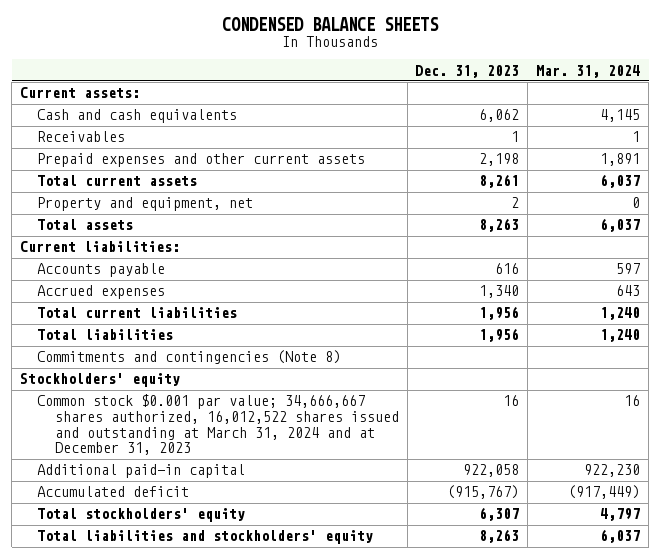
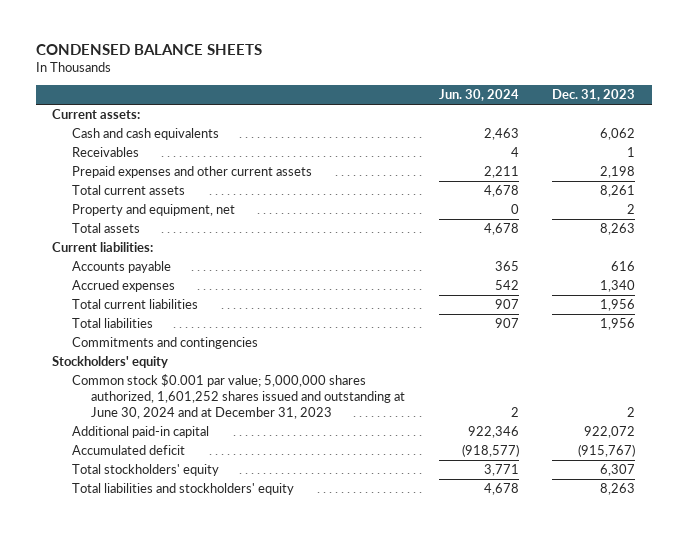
[536,64,641,78] Mar. 31, 2024 -> none
none -> [438,89,519,102] Jun. 30, 2024
[37,350,342,365] Commitments and contingencies (Note 8) -> [71,337,258,350] Commitments and contingencies
[37,394,399,456] Common stock $0.001 par value; 34,666,667 shares authorized, 16,012,522 shares issued and outstanding at March 31, 2024 and at December 31, 2023 -> [71,374,406,420] Common stock $0.001 par value; 5,000,000 shares authorized, 1,601,252 shares issued and outstanding at June 30, 2024 and at December 31, 2023
[503,395,520,407] 16 -> [626,407,635,418] 2
[463,464,520,478] 922,058 -> [583,426,635,439] 922,072

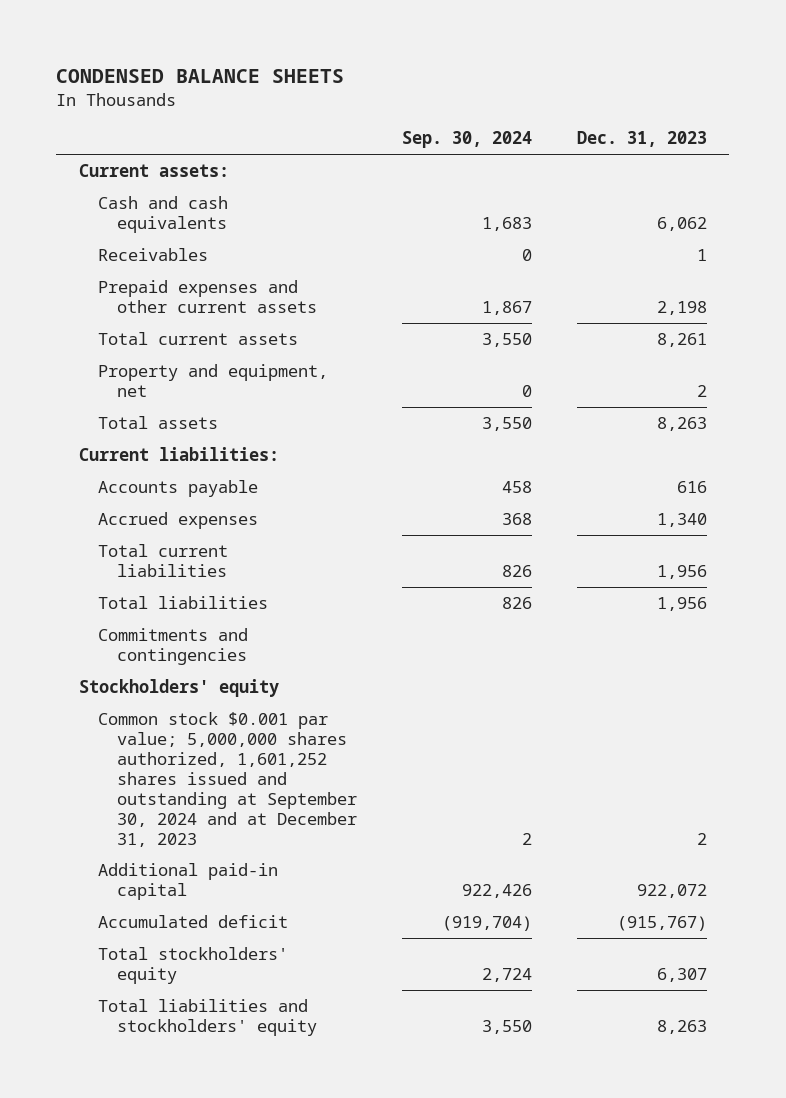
[438,89,519,102] Jun. 30, 2024 -> none
none -> [402,131,533,149] Sep. 30, 2024
[71,374,406,420] Common stock $0.001 par value; 5,000,000 shares authorized, 1,601,252 shares issued and outstanding at June 30, 2024 and at December 31, 2023 -> [98,711,358,847] Common stock $0.001 par value; 5,000,000 shares authorized, 1,601,252 shares issued and outstanding at September 30, 2024 and at December 31, 2023

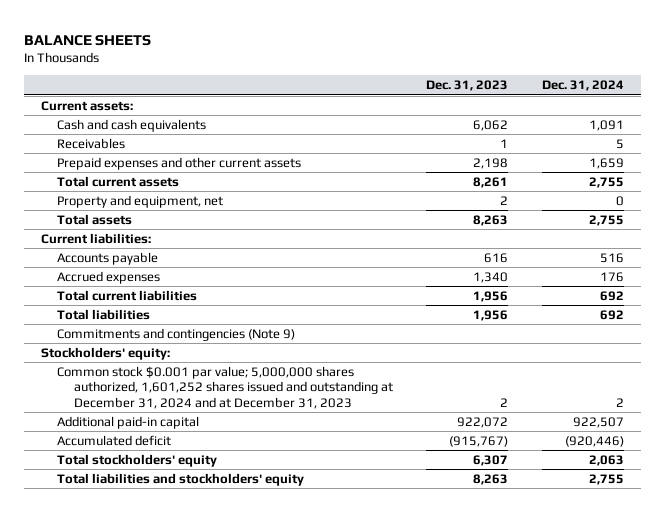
[56,68,345,83] CONDENSED BALANCE SHEETS -> [24,34,152,46] BALANCE SHEETS
[402,131,533,149] Sep. 30, 2024 -> none
none -> [541,80,624,92] Dec. 31, 2024
[98,627,249,665] Commitments and contingencies -> [57,327,296,341] Commitments and contingencies (Note 9)
[78,678,279,697] Stockholders' equity -> [40,346,170,360] Stockholders' equity:
[98,711,358,847] Common stock $0.001 par value; 5,000,000 shares authorized, 1,601,252 shares issued and outstanding at September 30, 2024 and at December 31, 2023 -> [57,365,393,409] Common stock $0.001 par value; 5,000,000 shares authorized, 1,601,252 shares issued and outstanding at December 31, 2024 and at December 31, 2023

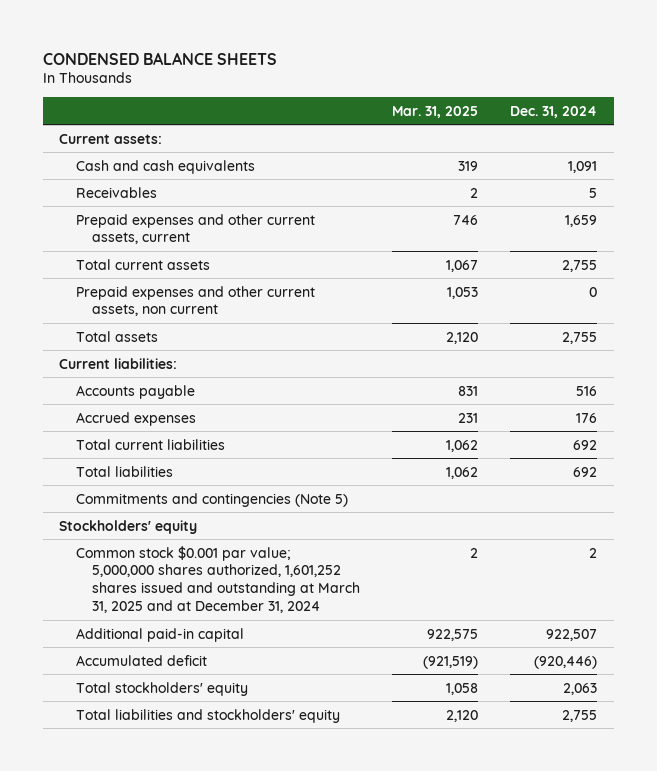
[24,34,152,46] BALANCE SHEETS -> [42,51,277,65] CONDENSED BALANCE SHEETS
[426,80,509,92] Dec. 31, 2023 -> none
none -> [392,105,479,118] Mar. 31, 2025
[57,156,302,170] Prepaid expenses and other current assets -> [75,213,315,245] Prepaid expenses and other current assets, current
[57,194,224,208] Property and equipment, net -> none
none -> [75,285,315,317] Prepaid expenses and other current assets, non current
[57,327,296,341] Commitments and contingencies (Note 9) -> [75,492,348,507] Commitments and contingencies (Note 5)
[40,346,170,360] Stockholders' equity: -> [59,519,198,534] Stockholders' equity
[57,365,393,409] Common stock $0.001 par value; 5,000,000 shares authorized, 1,601,252 shares issued and outstanding at December 31, 2024 and at December 31, 2023 -> [75,545,361,613] Common stock $0.001 par value; 5,000,000 shares authorized, 1,601,252 shares issued and outstanding at March 31, 2025 and at December 31, 2024

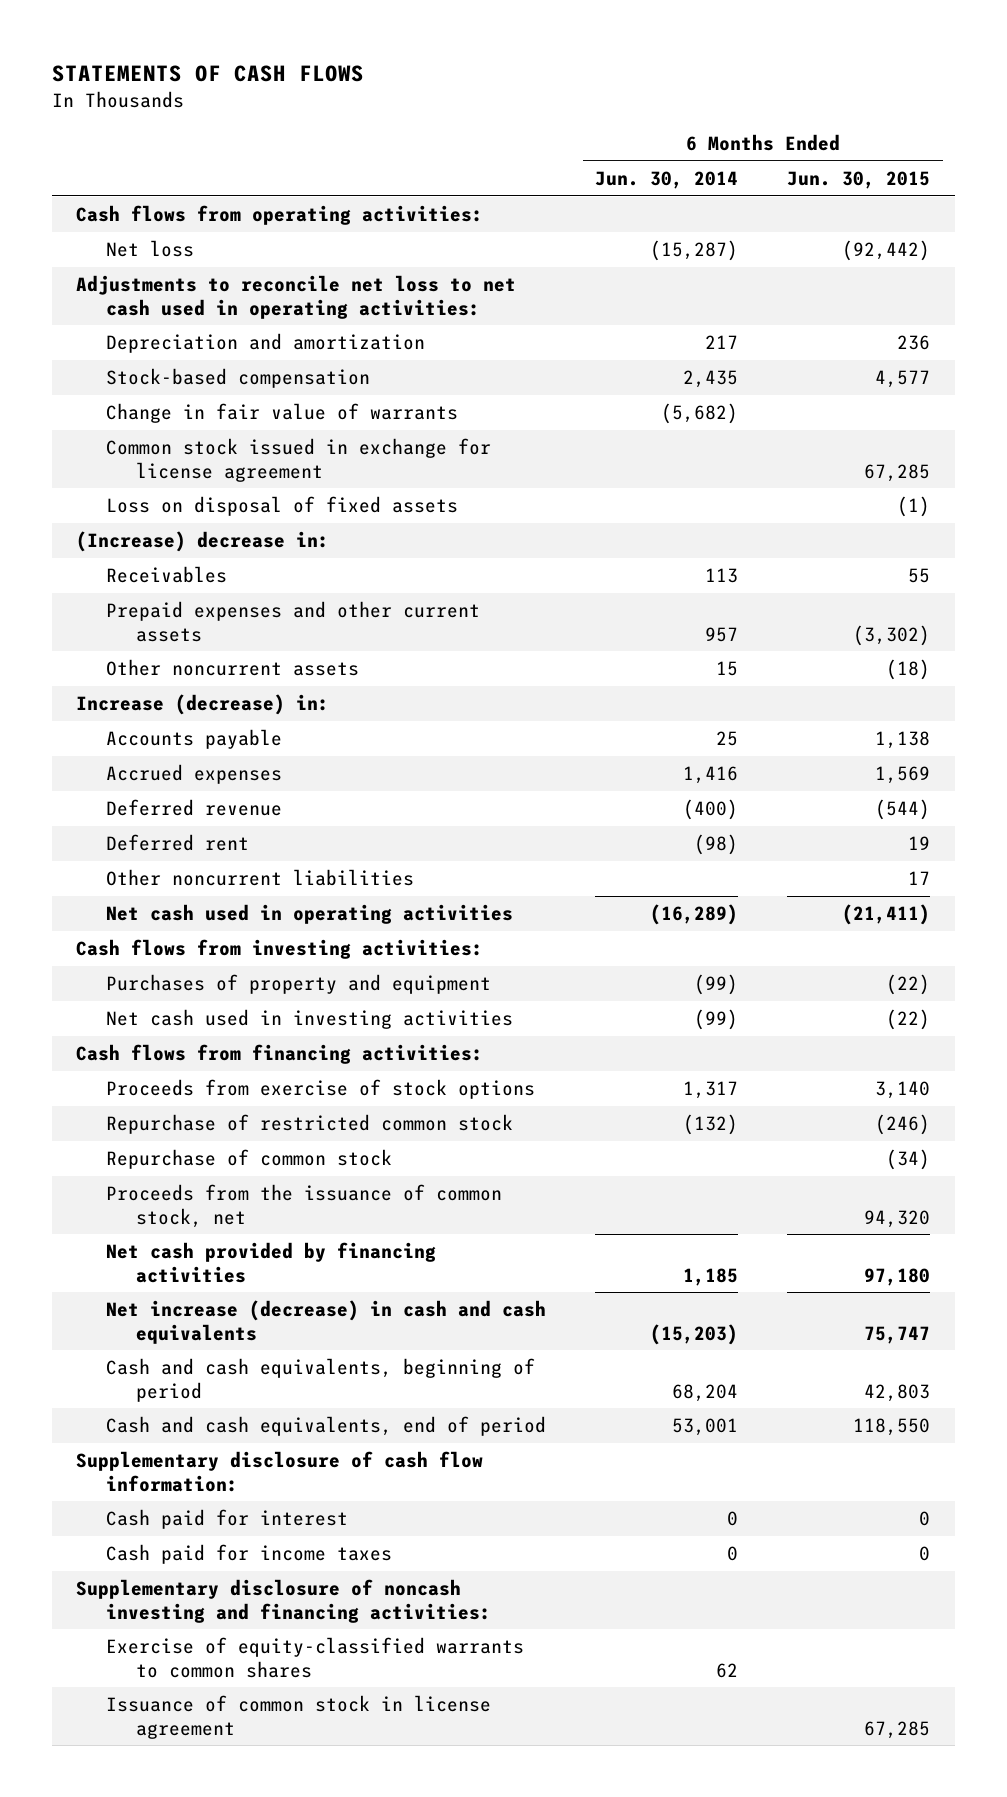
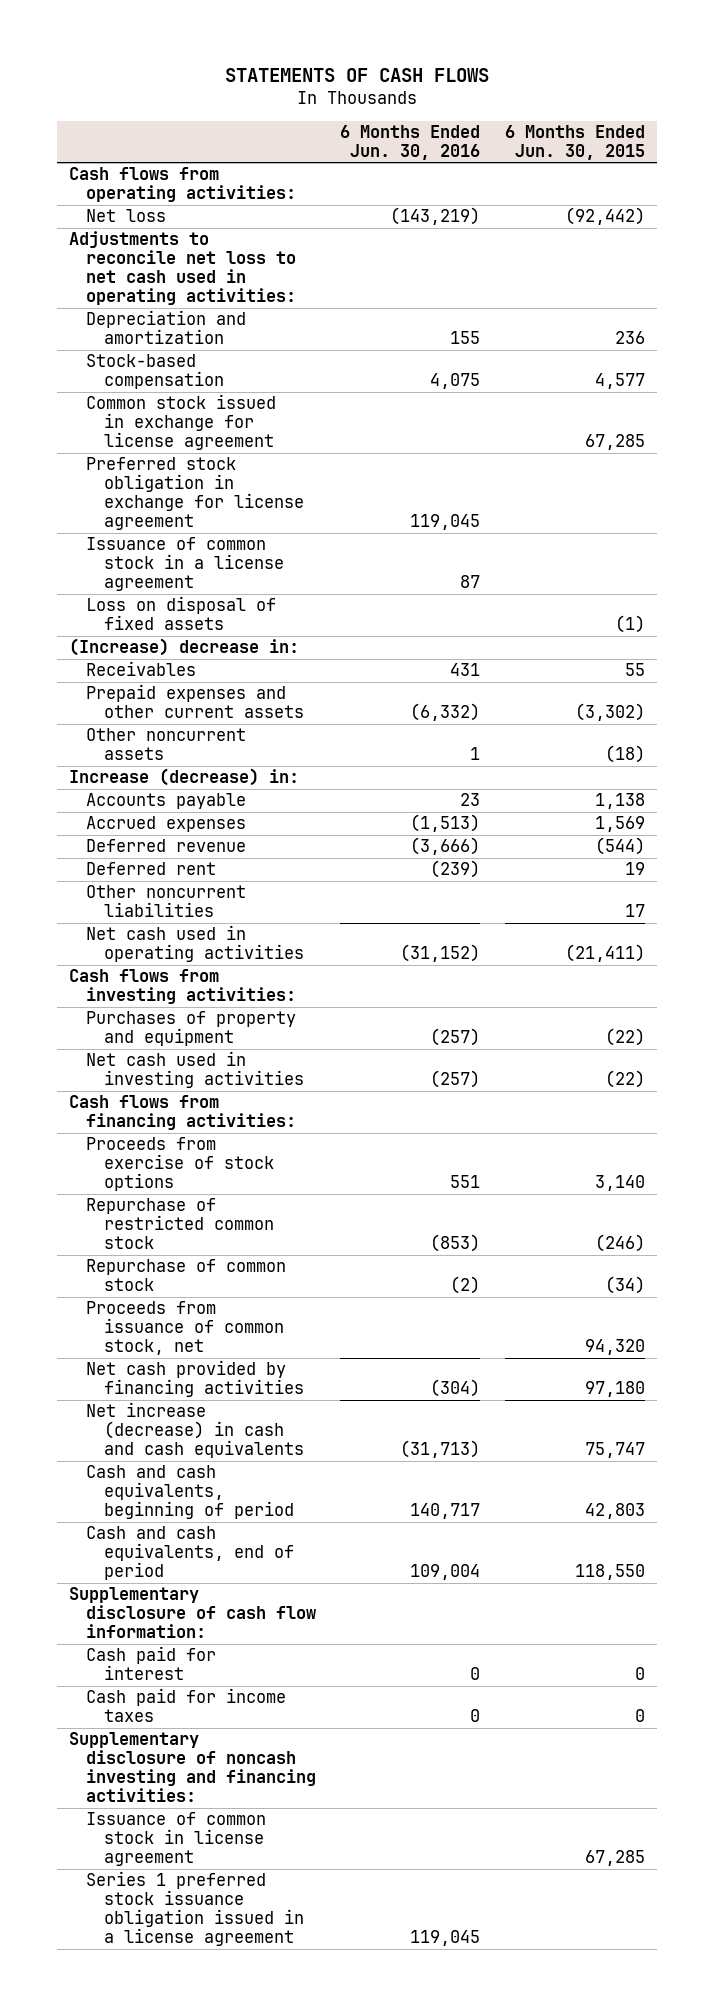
[595,170,739,189] Jun. 30, 2014 -> none
none -> [340,125,481,160] 6 Months Ended Jun. 30, 2016
[106,402,459,423] Change in fair value of warrants -> none
none -> [86,457,304,531] Preferred stock obligation in exchange for license agreement
none -> [86,537,284,592] Issuance of common stock in a license agreement
[106,1183,503,1228] Proceeds from the issuance of common stock, net -> [86,1301,284,1356] Proceeds from issuance of common stock, net
[106,1636,525,1678] Exercise of equity-classified warrants to common shares -> none
none -> [86,1871,304,1947] Series 1 preferred stock issuance obligation issued in a license agreement

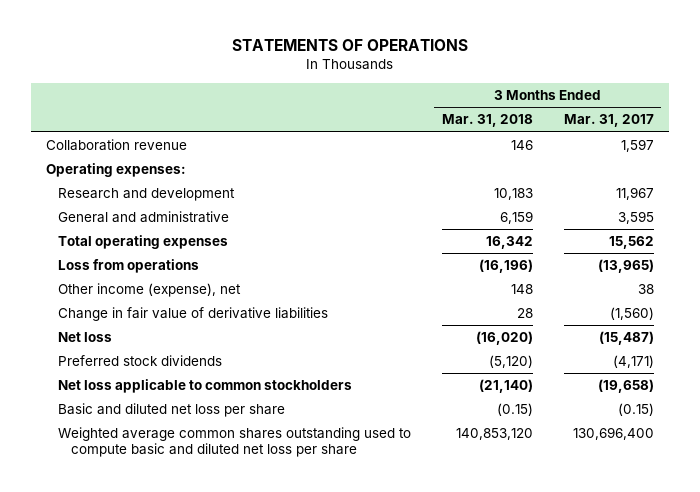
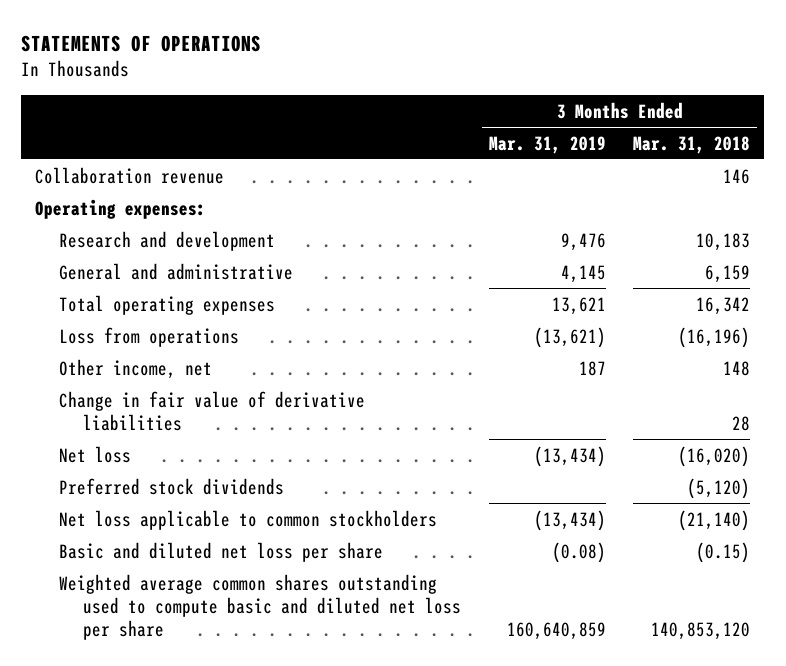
[563,114,654,128] Mar. 31, 2017 -> none
none -> [488,135,606,154] Mar. 31, 2019
[58,283,242,298] Other income (expense), net -> [59,358,213,379] Other income, net

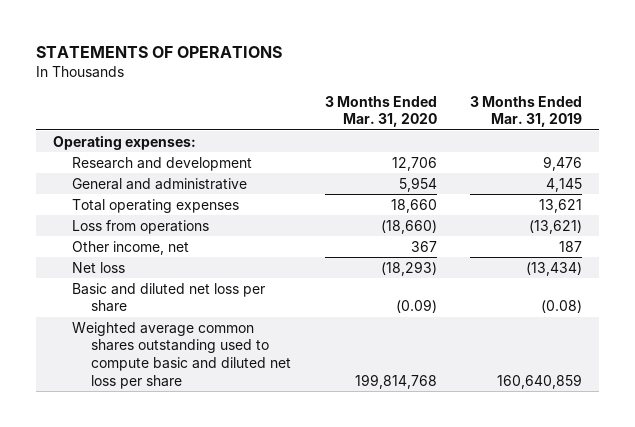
[633,135,751,154] Mar. 31, 2018 -> none
none -> [324,95,437,128] 3 Months Ended Mar. 31, 2020
[35,166,225,184] Collaboration revenue -> none
[59,390,366,431] Change in fair value of derivative liabilities -> none
[59,477,285,495] Preferred stock dividends -> none
[59,509,438,530] Net loss applicable to common stockholders -> none

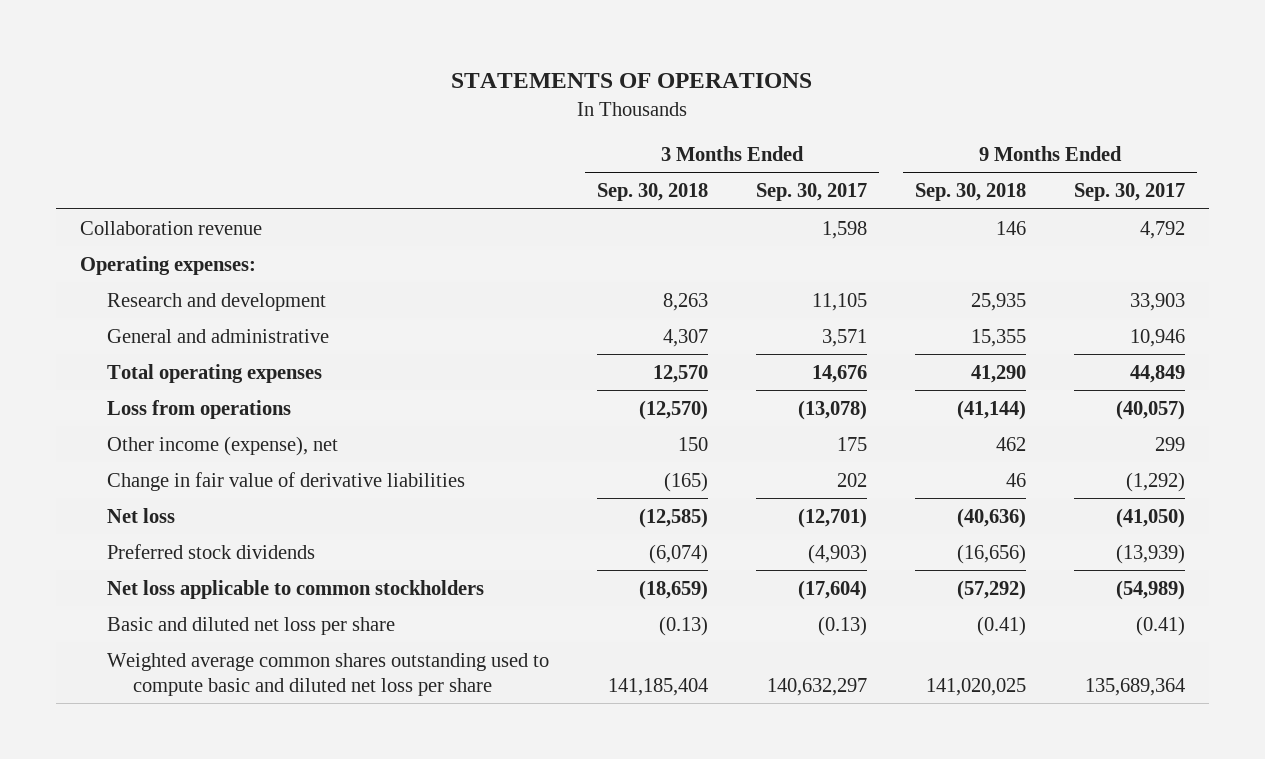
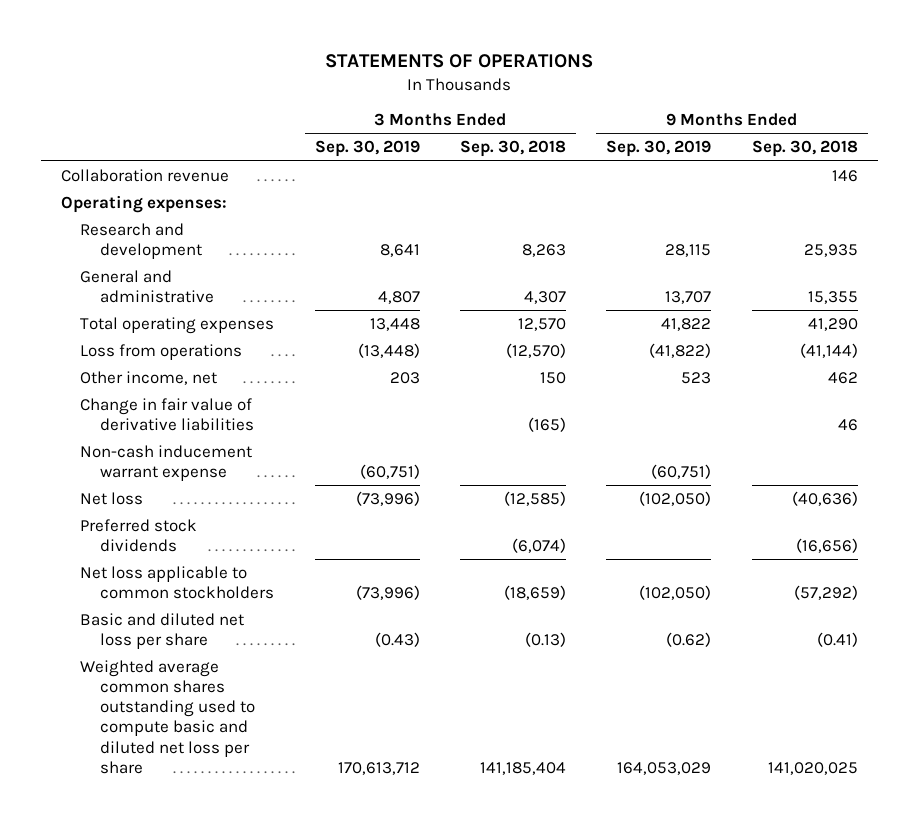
[755,183,867,202] Sep. 30, 2017 -> none
[1073,183,1185,202] Sep. 30, 2017 -> none
none -> [314,140,420,158] Sep. 30, 2019
none -> [606,140,712,158] Sep. 30, 2019
[106,435,338,456] Other income (expense), net -> [80,370,218,385] Other income, net
none -> [80,444,253,481] Non-cash inducement warrant expense

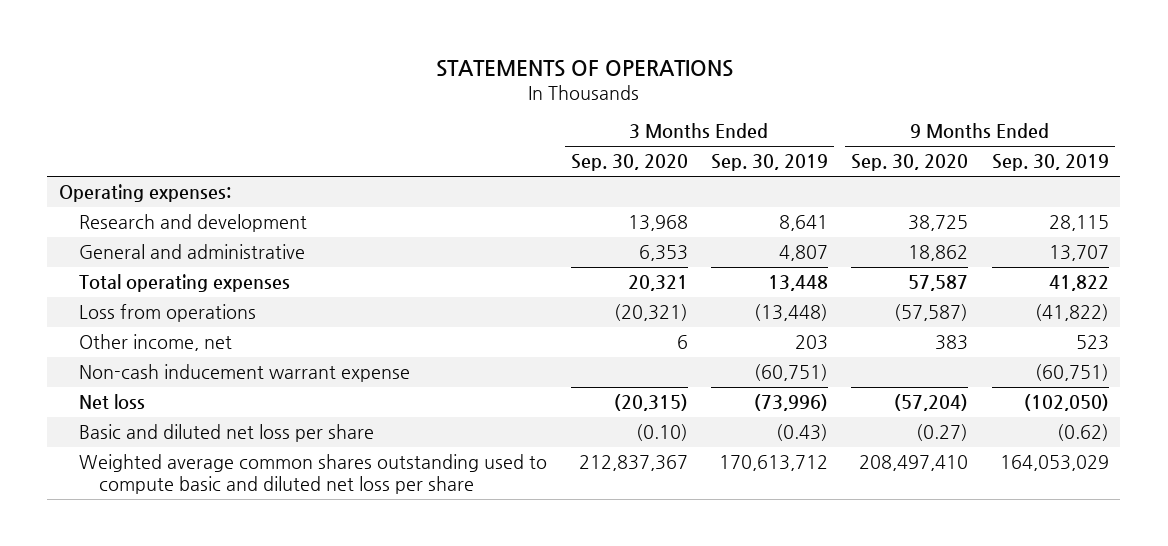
[459,140,566,158] Sep. 30, 2018 -> none
[751,140,858,158] Sep. 30, 2018 -> none
none -> [570,154,688,172] Sep. 30, 2020
none -> [851,154,969,172] Sep. 30, 2020
[60,168,229,182] Collaboration revenue -> none
[80,397,255,431] Change in fair value of derivative liabilities -> none
[80,518,198,552] Preferred stock dividends -> none
[80,565,275,599] Net loss applicable to common stockholders -> none

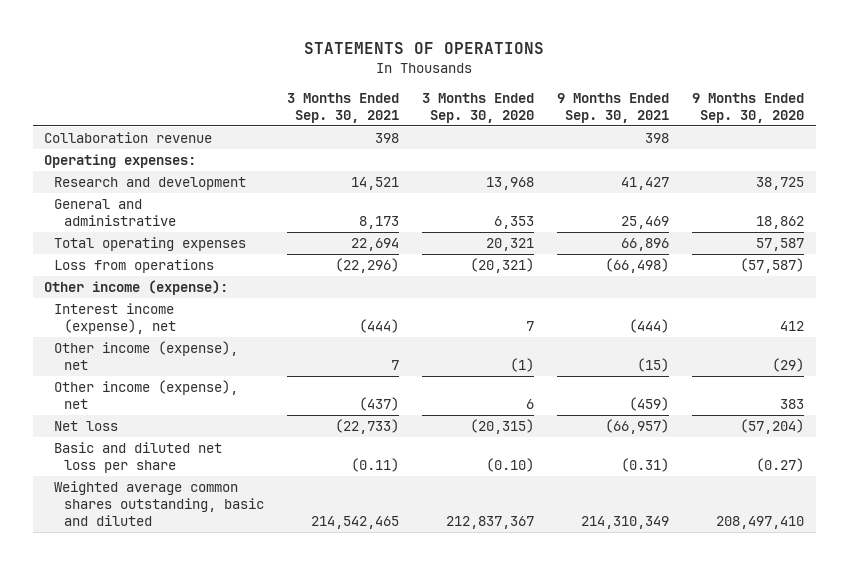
[710,154,828,172] Sep. 30, 2019 -> none
[991,154,1109,172] Sep. 30, 2019 -> none
none -> [286,93,399,123] 3 Months Ended Sep. 30, 2021
none -> [557,93,670,123] 9 Months Ended Sep. 30, 2021
none -> [44,132,213,144] Collaboration revenue
[79,364,411,383] Non-cash inducement warrant expense -> none
none -> [44,280,229,296] Other income (expense):
none -> [54,303,176,335] Interest income (expense), net
[79,334,233,352] Other income, net -> [54,341,239,371] Other income (expense), net
[676,335,688,350] 6 -> [510,358,535,373] (1)
[935,335,969,351] 383 -> [772,358,805,373] (29)
none -> [54,380,239,410] Other income (expense), net
[79,454,548,494] Weighted average common shares outstanding used to compute basic and diluted net loss per share -> [54,481,264,527] Weighted average common shares outstanding, basic and diluted

